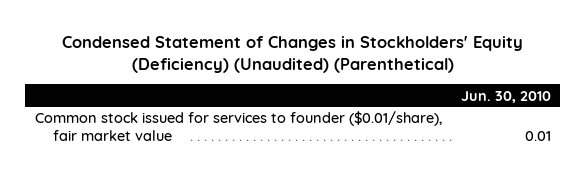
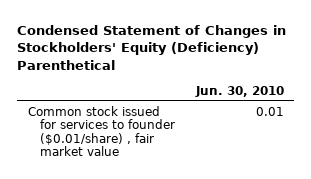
[61,35,523,74] Condensed Statement of Changes in Stockholders' Equity (Deficiency) (Unaudited) (Parenthetical) -> [17,24,287,71] Condensed Statement of Changes in Stockholders' Equity (Deficiency) Parenthetical
[34,111,443,142] Common stock issued for services to founder ($0.01/share), fair market value -> [27,105,175,157] Common stock issued for services to founder ($0.01/share) , fair market value

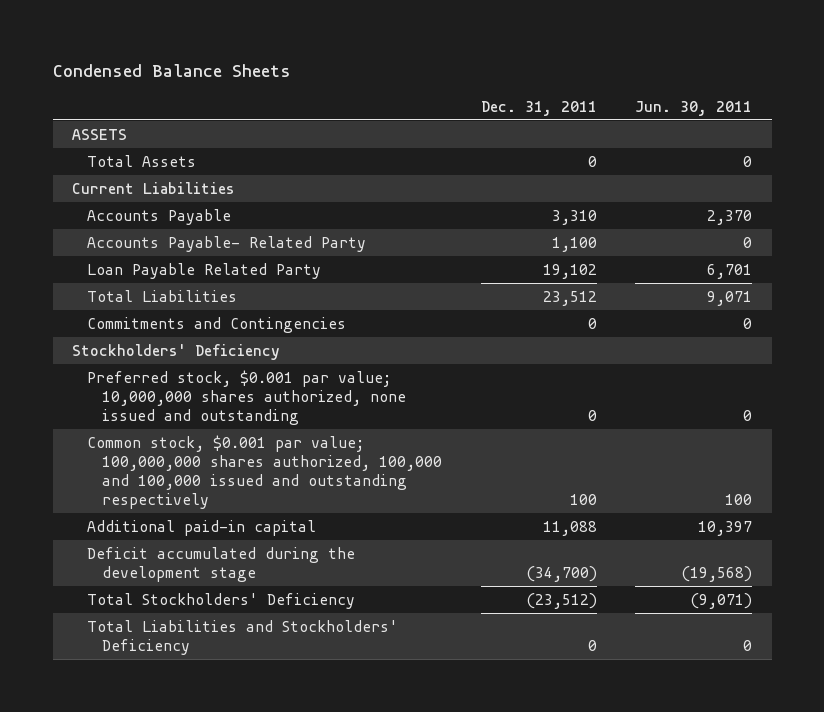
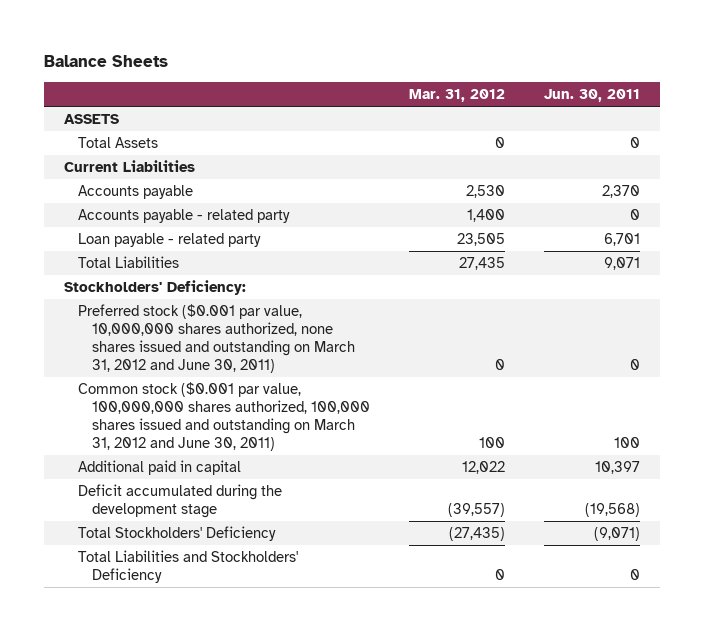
[52,64,291,78] Condensed Balance Sheets -> [44,55,169,68] Balance Sheets
[480,100,597,116] Dec. 31, 2011 -> none
none -> [409,89,506,103] Mar. 31, 2012
[87,208,232,225] Accounts Payable -> [77,185,193,200] Accounts payable
[87,235,367,252] Accounts Payable- Related Party -> [77,209,290,224] Accounts payable - related party
[87,262,322,279] Loan Payable Related Party -> [77,233,261,248] Loan payable - related party
[87,316,347,333] Commitments and Contingencies -> none
[72,343,281,360] Stockholders' Deficiency -> [63,280,246,296] Stockholders' Deficiency:
[87,369,407,426] Preferred stock, $0.001 par value; 10,000,000 shares authorized, none issued and outstanding -> [77,304,356,374] Preferred stock ($0.001 par value, 10,000,000 shares authorized, none shares issued and outstanding on March 31, 2012 and June 30, 2011)
[87,434,443,510] Common stock, $0.001 par value; 100,000,000 shares authorized, 100,000 and 100,000 issued and outstanding respectively -> [77,382,371,452] Common stock ($0.001 par value, 100,000,000 shares authorized, 100,000 shares issued and outstanding on March 31, 2012 and June 30, 2011)
[87,519,317,536] Additional paid-in capital -> [77,460,241,476] Additional paid in capital

